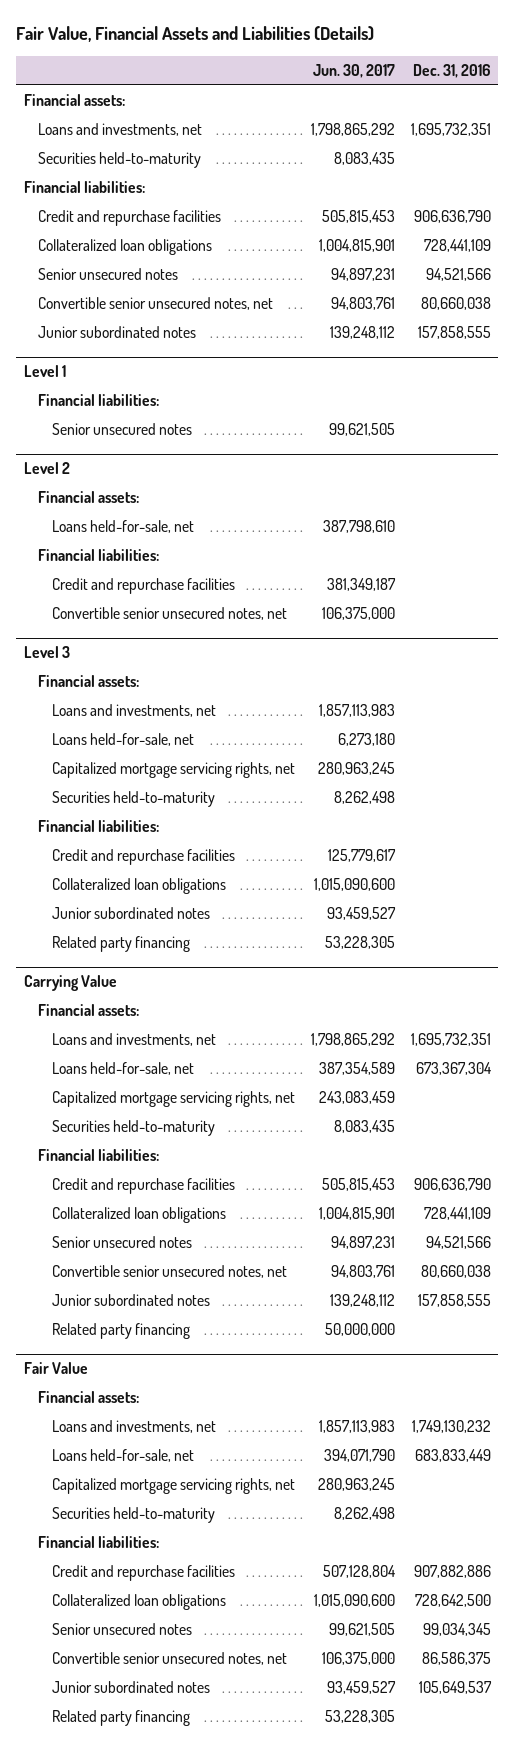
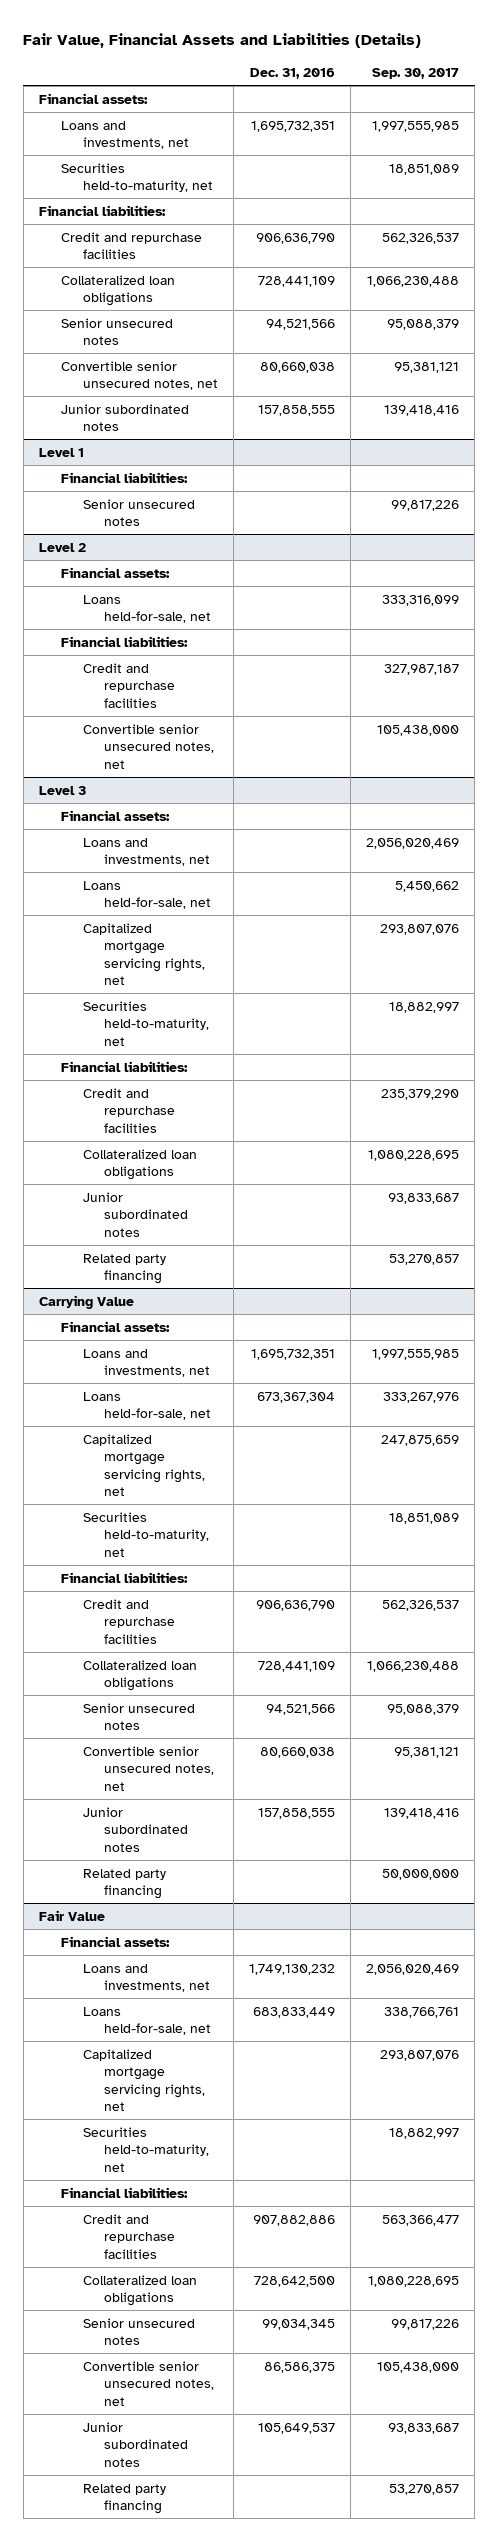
[312,64,395,79] Jun. 30, 2017 -> none
none -> [371,68,459,80] Sep. 30, 2017
[38,152,202,169] Securities held-to-maturity -> [60,162,213,193] Securities held-to-maturity, net
[52,791,216,808] Securities held-to-maturity -> [82,1000,210,1046] Securities held-to-maturity, net
[52,1120,216,1137] Securities held-to-maturity -> [82,1511,210,1557] Securities held-to-maturity, net
[52,1507,216,1524] Securities held-to-maturity -> [82,2126,210,2172] Securities held-to-maturity, net

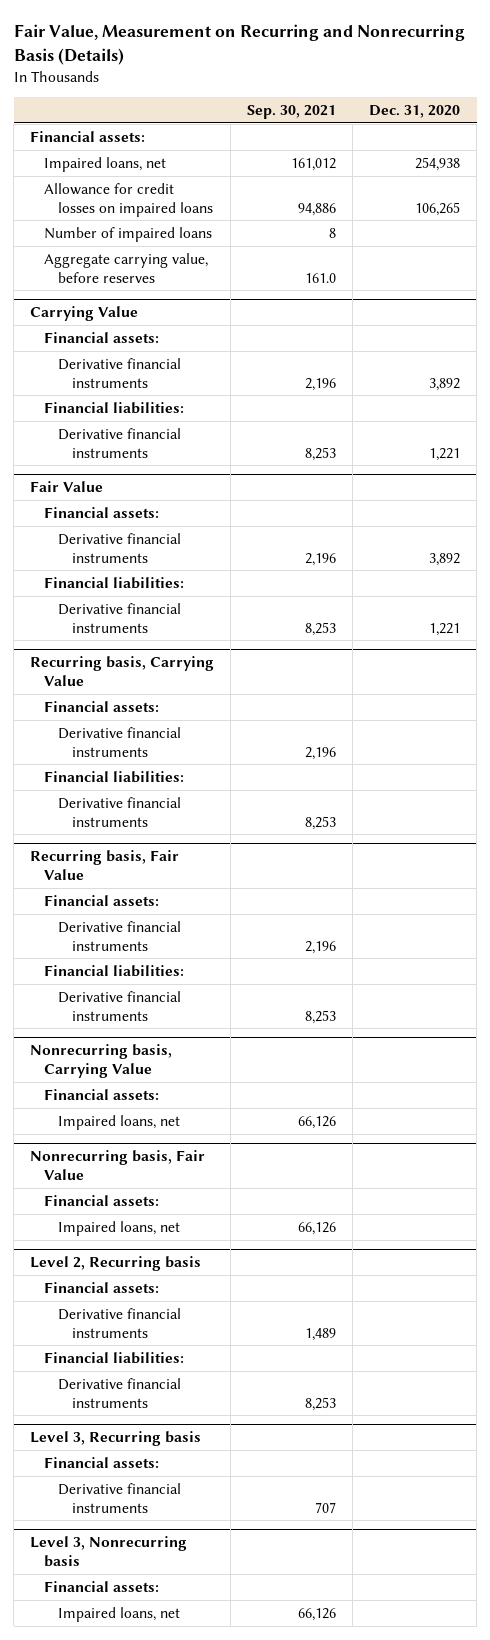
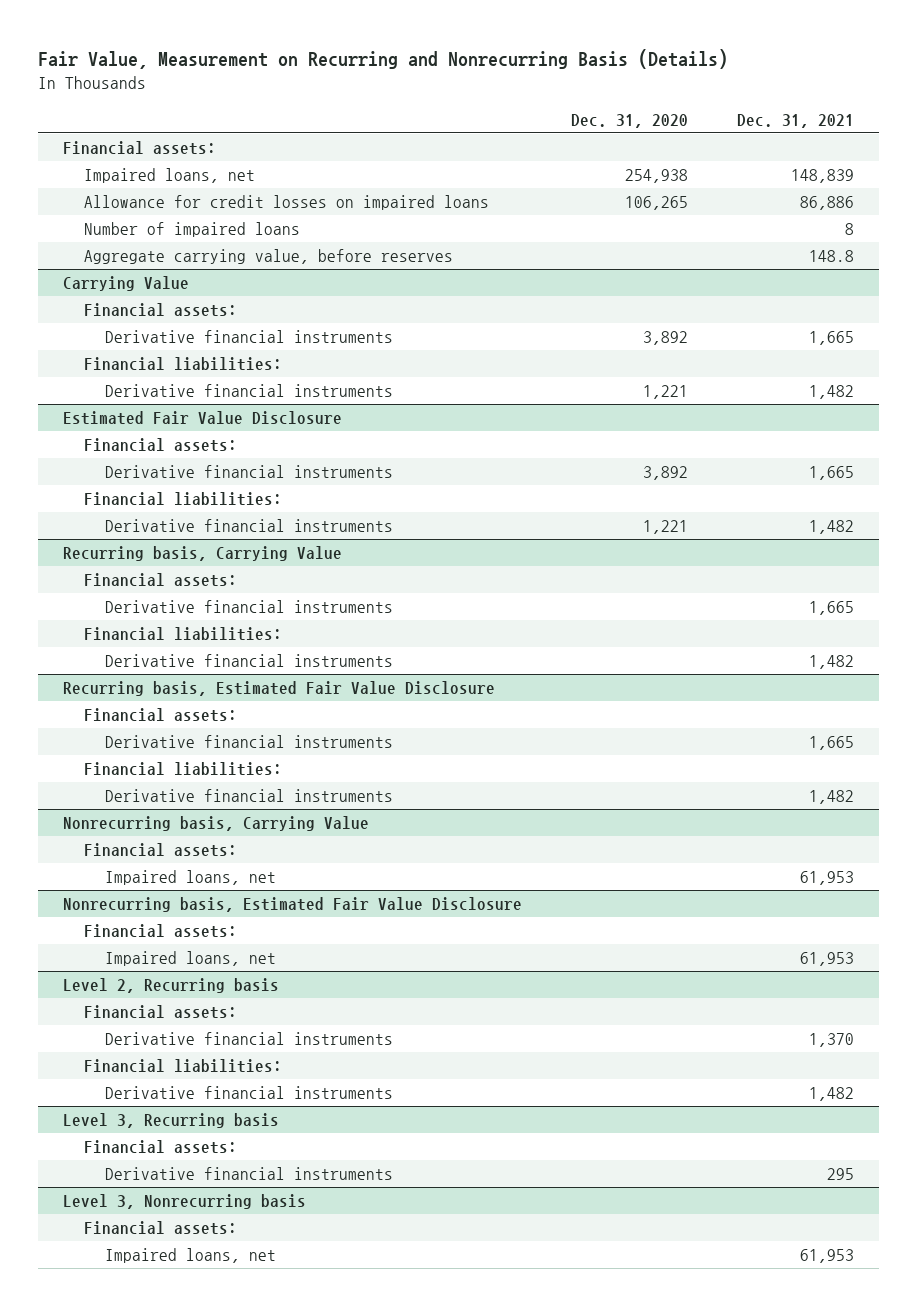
[247,104,337,119] Sep. 30, 2021 -> none
none -> [737,113,855,128] Dec. 31, 2021
[30,481,104,493] Fair Value -> [62,411,342,426] Estimated Fair Value Disclosure
[30,850,180,881] Recurring basis, Fair Value -> [62,681,495,697] Recurring basis, Estimated Fair Value Disclosure
[30,1150,206,1181] Nonrecurring basis, Fair Value -> [62,897,522,913] Nonrecurring basis, Estimated Fair Value Disclosure

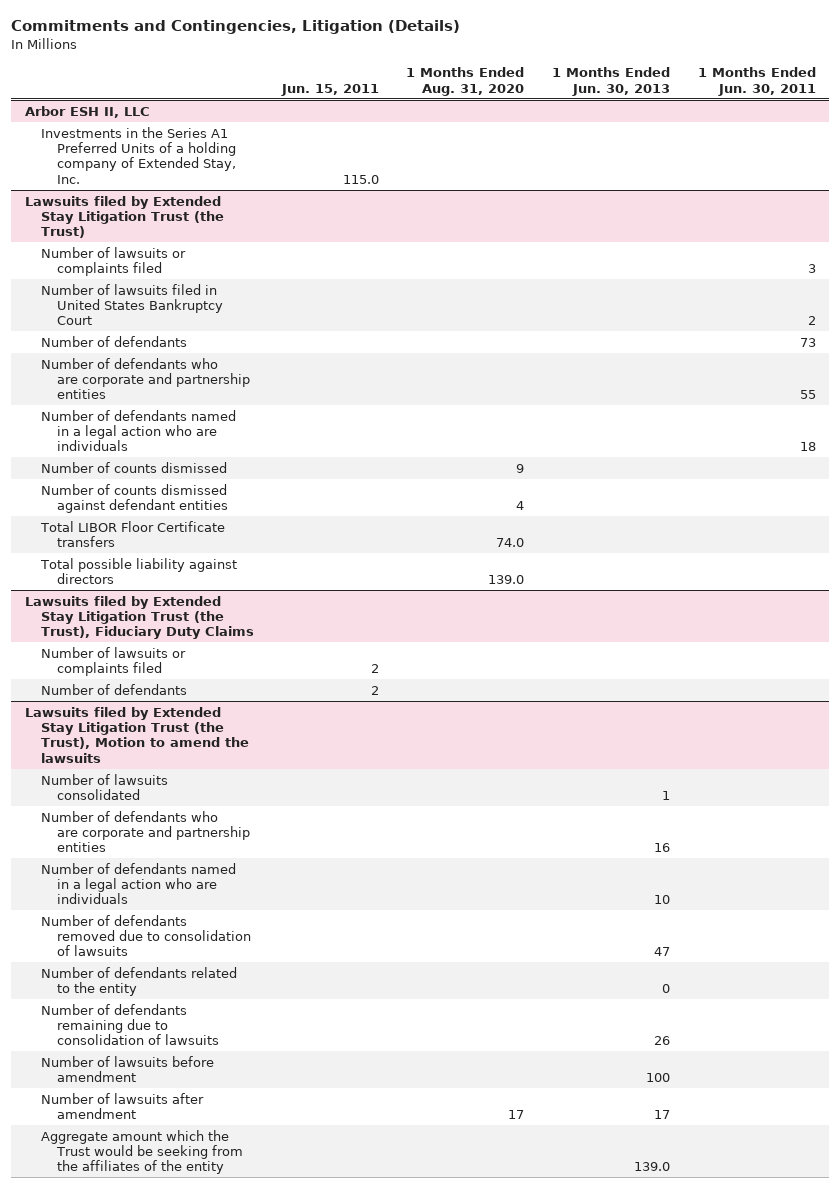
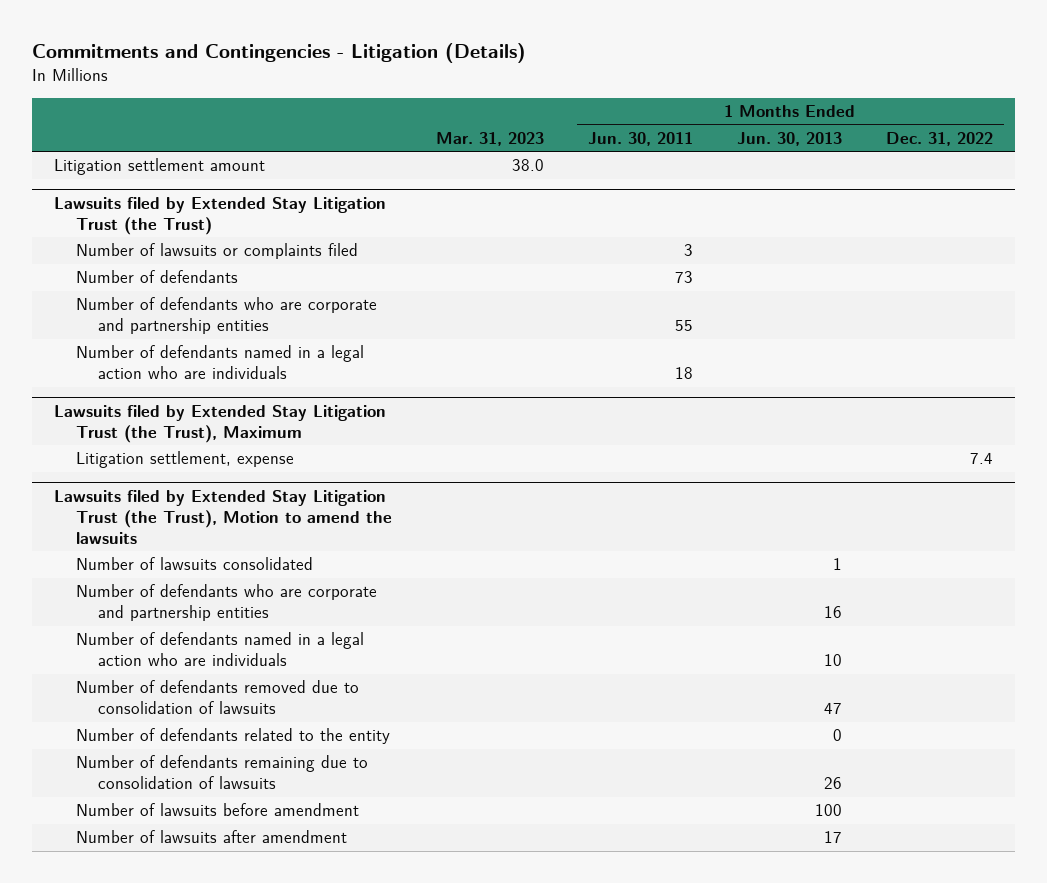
[10,20,460,35] Commitments and Contingencies, Litigation (Details) -> [32,43,527,64] Commitments and Contingencies - Litigation (Details)
[280,83,379,96] Jun. 15, 2011 -> none
[406,67,525,96] 1 Months Ended Aug. 31, 2020 -> none
none -> [436,131,545,146] Mar. 31, 2023
none -> [885,131,993,146] Dec. 31, 2022
[24,105,150,118] Arbor ESH II, LLC -> none
[41,126,237,184] Investments in the Series A1 Preferred Units of a holding company of Extended Stay, Inc. -> none
none -> [54,158,266,176] Litigation settlement amount
[41,283,224,326] Number of lawsuits filed in United States Bankruptcy Court -> none
[41,461,228,473] Number of counts dismissed -> none
[41,483,229,513] Number of counts dismissed against defendant entities -> none
[40,520,226,547] Total LIBOR Floor Certificate transfers -> none
[40,557,238,584] Total possible liability against directors -> none
[41,646,187,676] Number of lawsuits or complaints filed -> none
[41,683,188,695] Number of defendants -> none
[24,595,255,640] Lawsuits filed by Extended Stay Litigation Trust (the Trust), Fiduciary Duty Claims -> [54,404,387,443] Lawsuits filed by Extended Stay Litigation Trust (the Trust), Maximum
none -> [76,451,295,469] Litigation settlement, expense
[41,1129,244,1175] Aggregate amount which the Trust would be seeking from the affiliates of the entity -> none

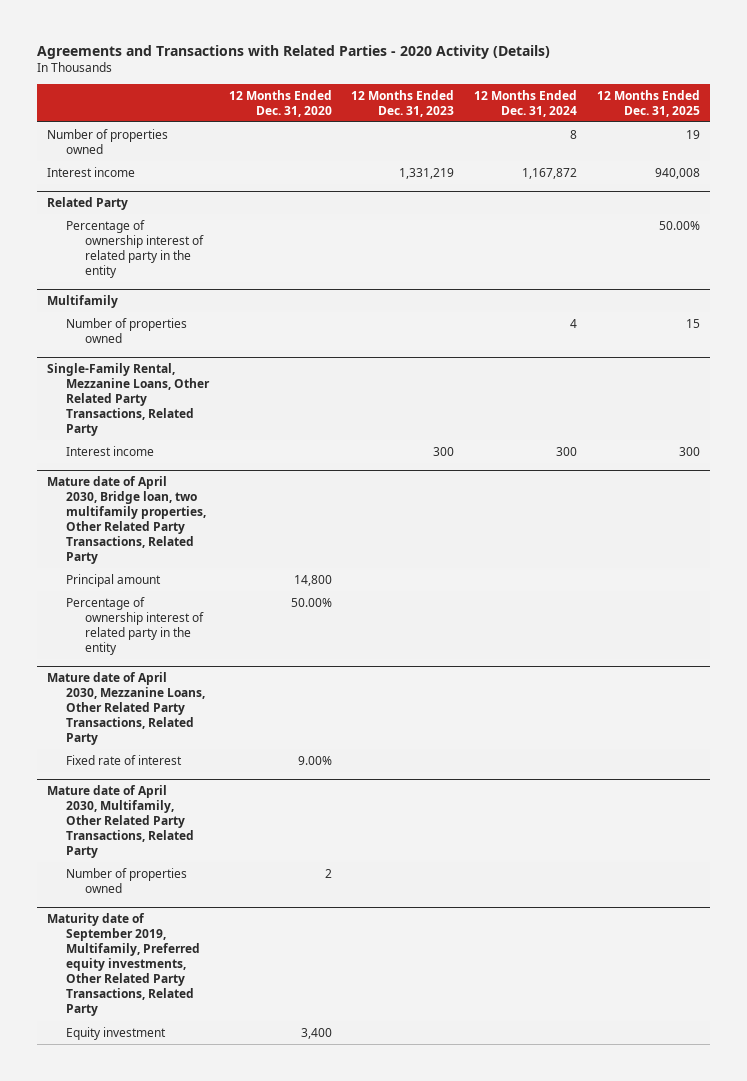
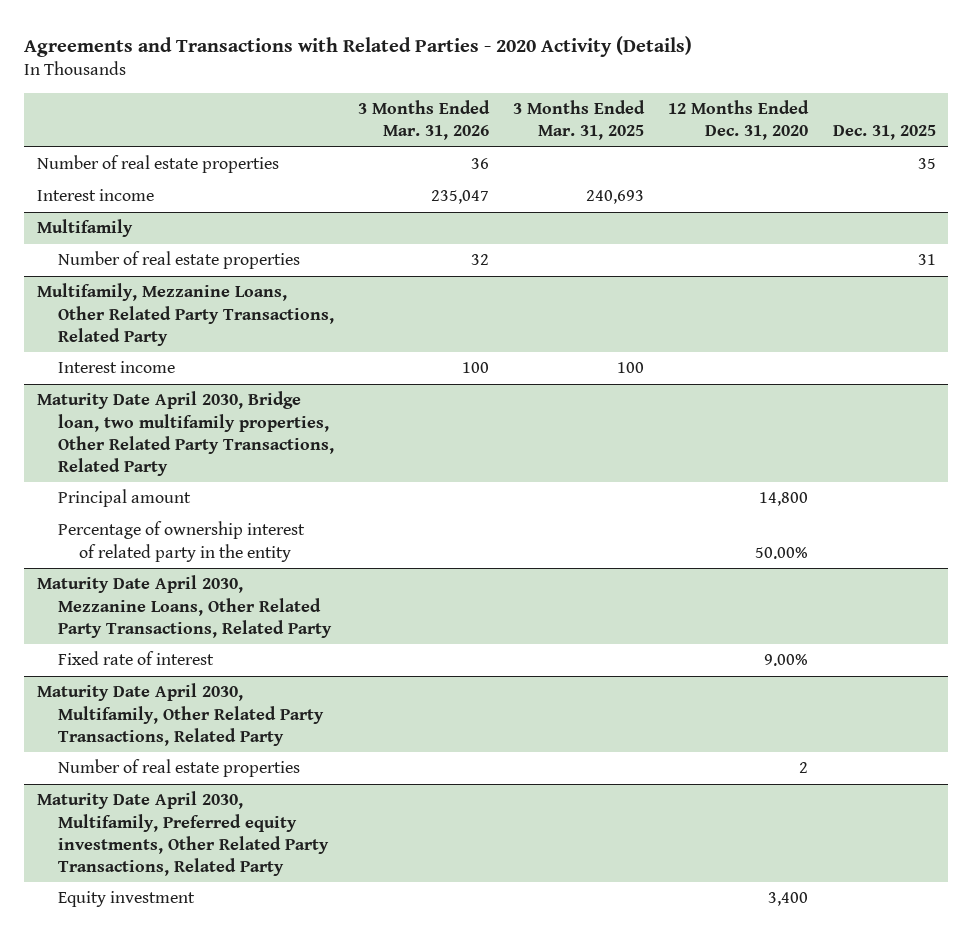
[351,89,455,117] 12 Months Ended Dec. 31, 2023 -> none
[474,89,578,117] 12 Months Ended Dec. 31, 2024 -> none
[596,89,700,117] 12 Months Ended Dec. 31, 2025 -> none
none -> [358,100,491,141] 3 Months Ended Mar. 31, 2026
none -> [513,100,646,141] 3 Months Ended Mar. 31, 2025
none -> [832,125,936,141] Dec. 31, 2025
[46,128,168,154] Number of properties owned -> [36,155,279,174] Number of real estate properties
[46,197,128,211] Related Party -> none
[65,219,204,278] Percentage of ownership interest of related party in the entity -> none
[65,317,187,343] Number of properties owned -> [57,251,300,270] Number of real estate properties
[46,363,210,437] Single-Family Rental, Mezzanine Loans, Other Related Party Transactions, Related Party -> [36,283,334,346] Multifamily, Mezzanine Loans, Other Related Party Transactions, Related Party
[46,476,206,565] Mature date of April 2030, Bridge loan, two multifamily properties, Other Related Party Transactions, Related Party -> [36,391,334,477] Maturity Date April 2030, Bridge loan, two multifamily properties, Other Related Party Transactions, Related Party
[46,672,205,746] Mature date of April 2030, Mezzanine Loans, Other Related Party Transactions, Related Party -> [36,575,332,638] Maturity Date April 2030, Mezzanine Loans, Other Related Party Transactions, Related Party
[46,785,194,859] Mature date of April 2030, Multifamily, Other Related Party Transactions, Related Party -> [36,683,324,746] Maturity Date April 2030, Multifamily, Other Related Party Transactions, Related Party
[65,867,187,893] Number of properties owned -> [57,759,300,778] Number of real estate properties
[46,913,200,1017] Maturity date of September 2019, Multifamily, Preferred equity investments, Other Related Party Transactions, Related Party -> [36,791,329,877] Maturity Date April 2030, Multifamily, Preferred equity investments, Other Related Party Transactions, Related Party

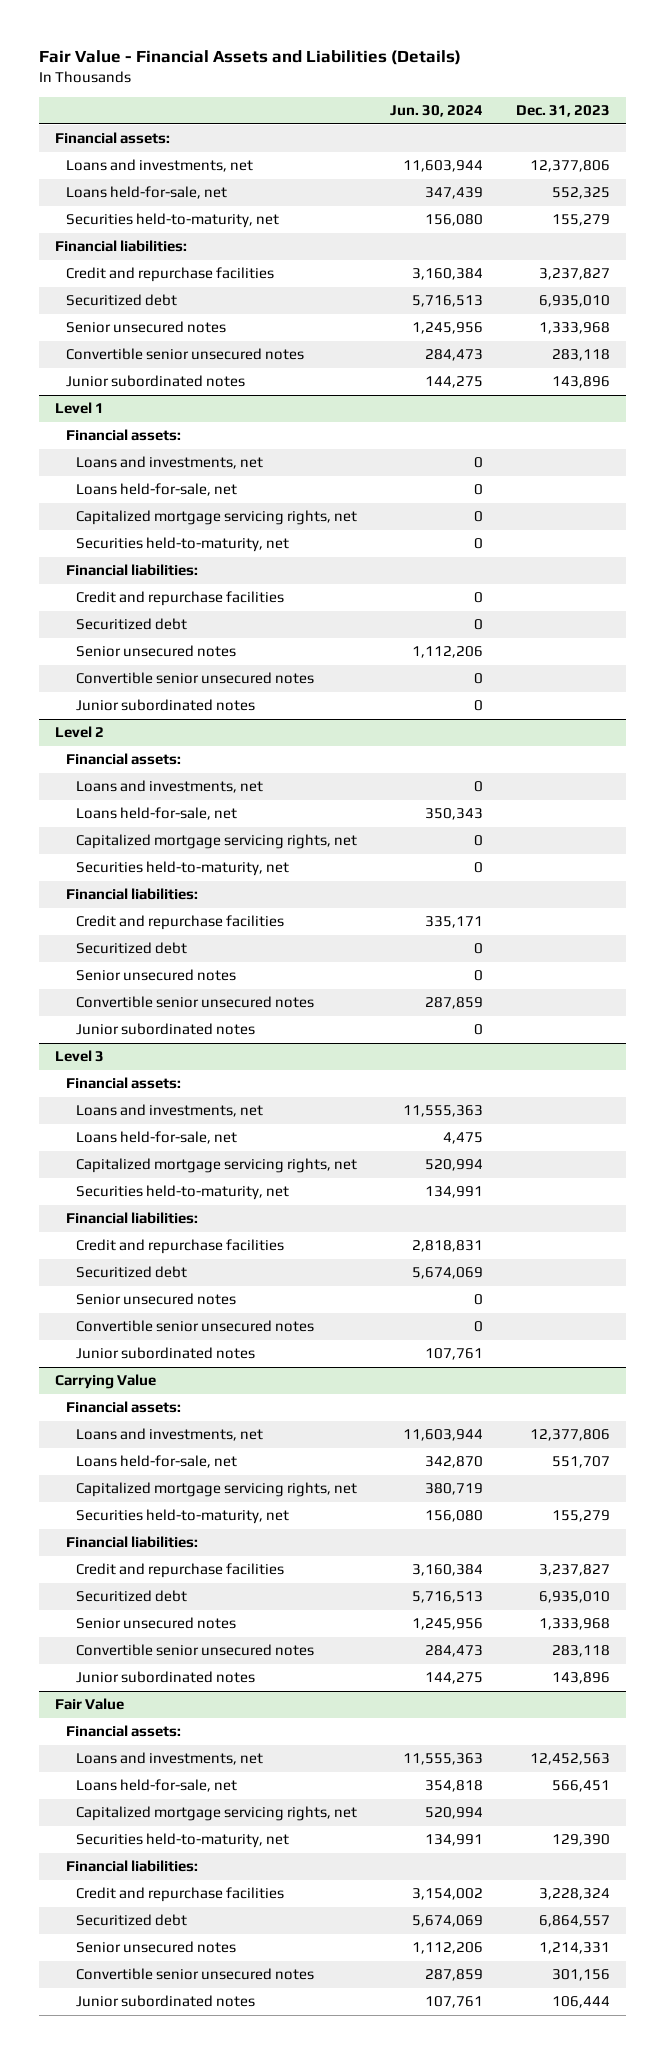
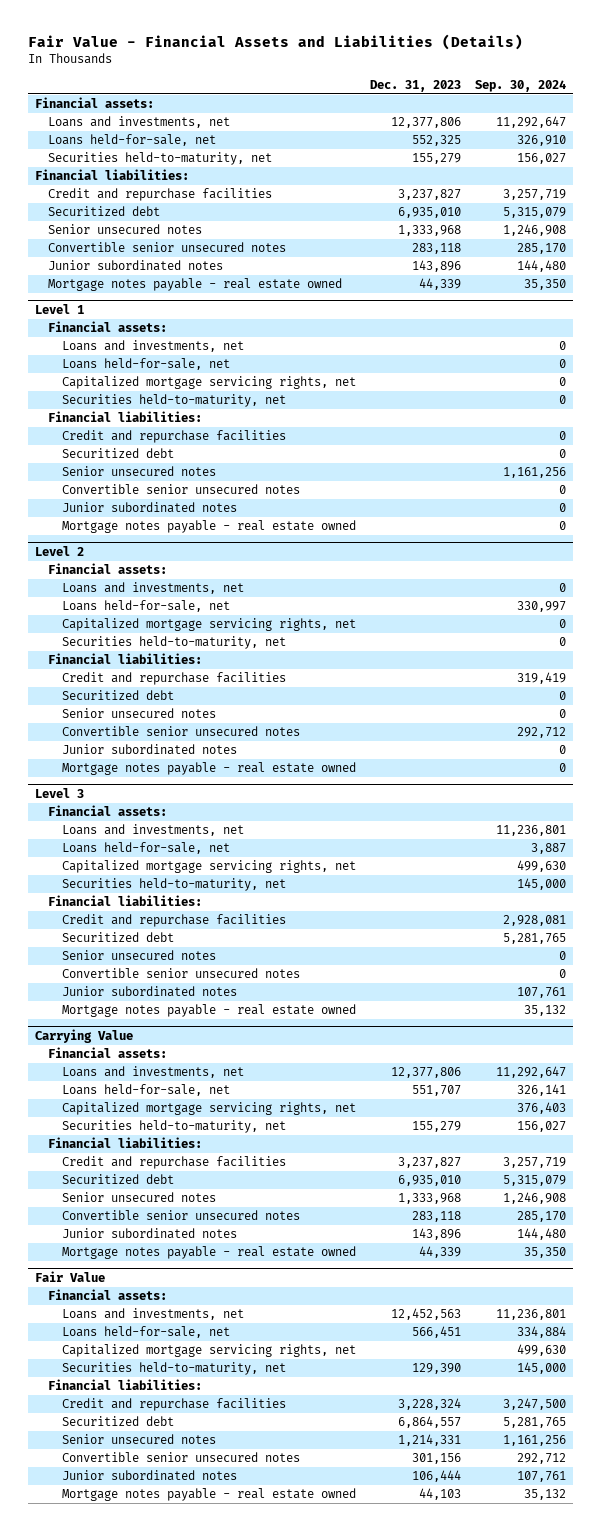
[390,105,484,118] Jun. 30, 2024 -> none
none -> [475,79,567,92] Sep. 30, 2024
none -> [48,278,343,292] Mortgage notes payable - real estate owned
none -> [61,520,356,534] Mortgage notes payable - real estate owned
none -> [61,762,356,776] Mortgage notes payable - real estate owned
none -> [61,1004,356,1018] Mortgage notes payable - real estate owned
none -> [61,1246,356,1260] Mortgage notes payable - real estate owned
none -> [61,1488,356,1502] Mortgage notes payable - real estate owned

